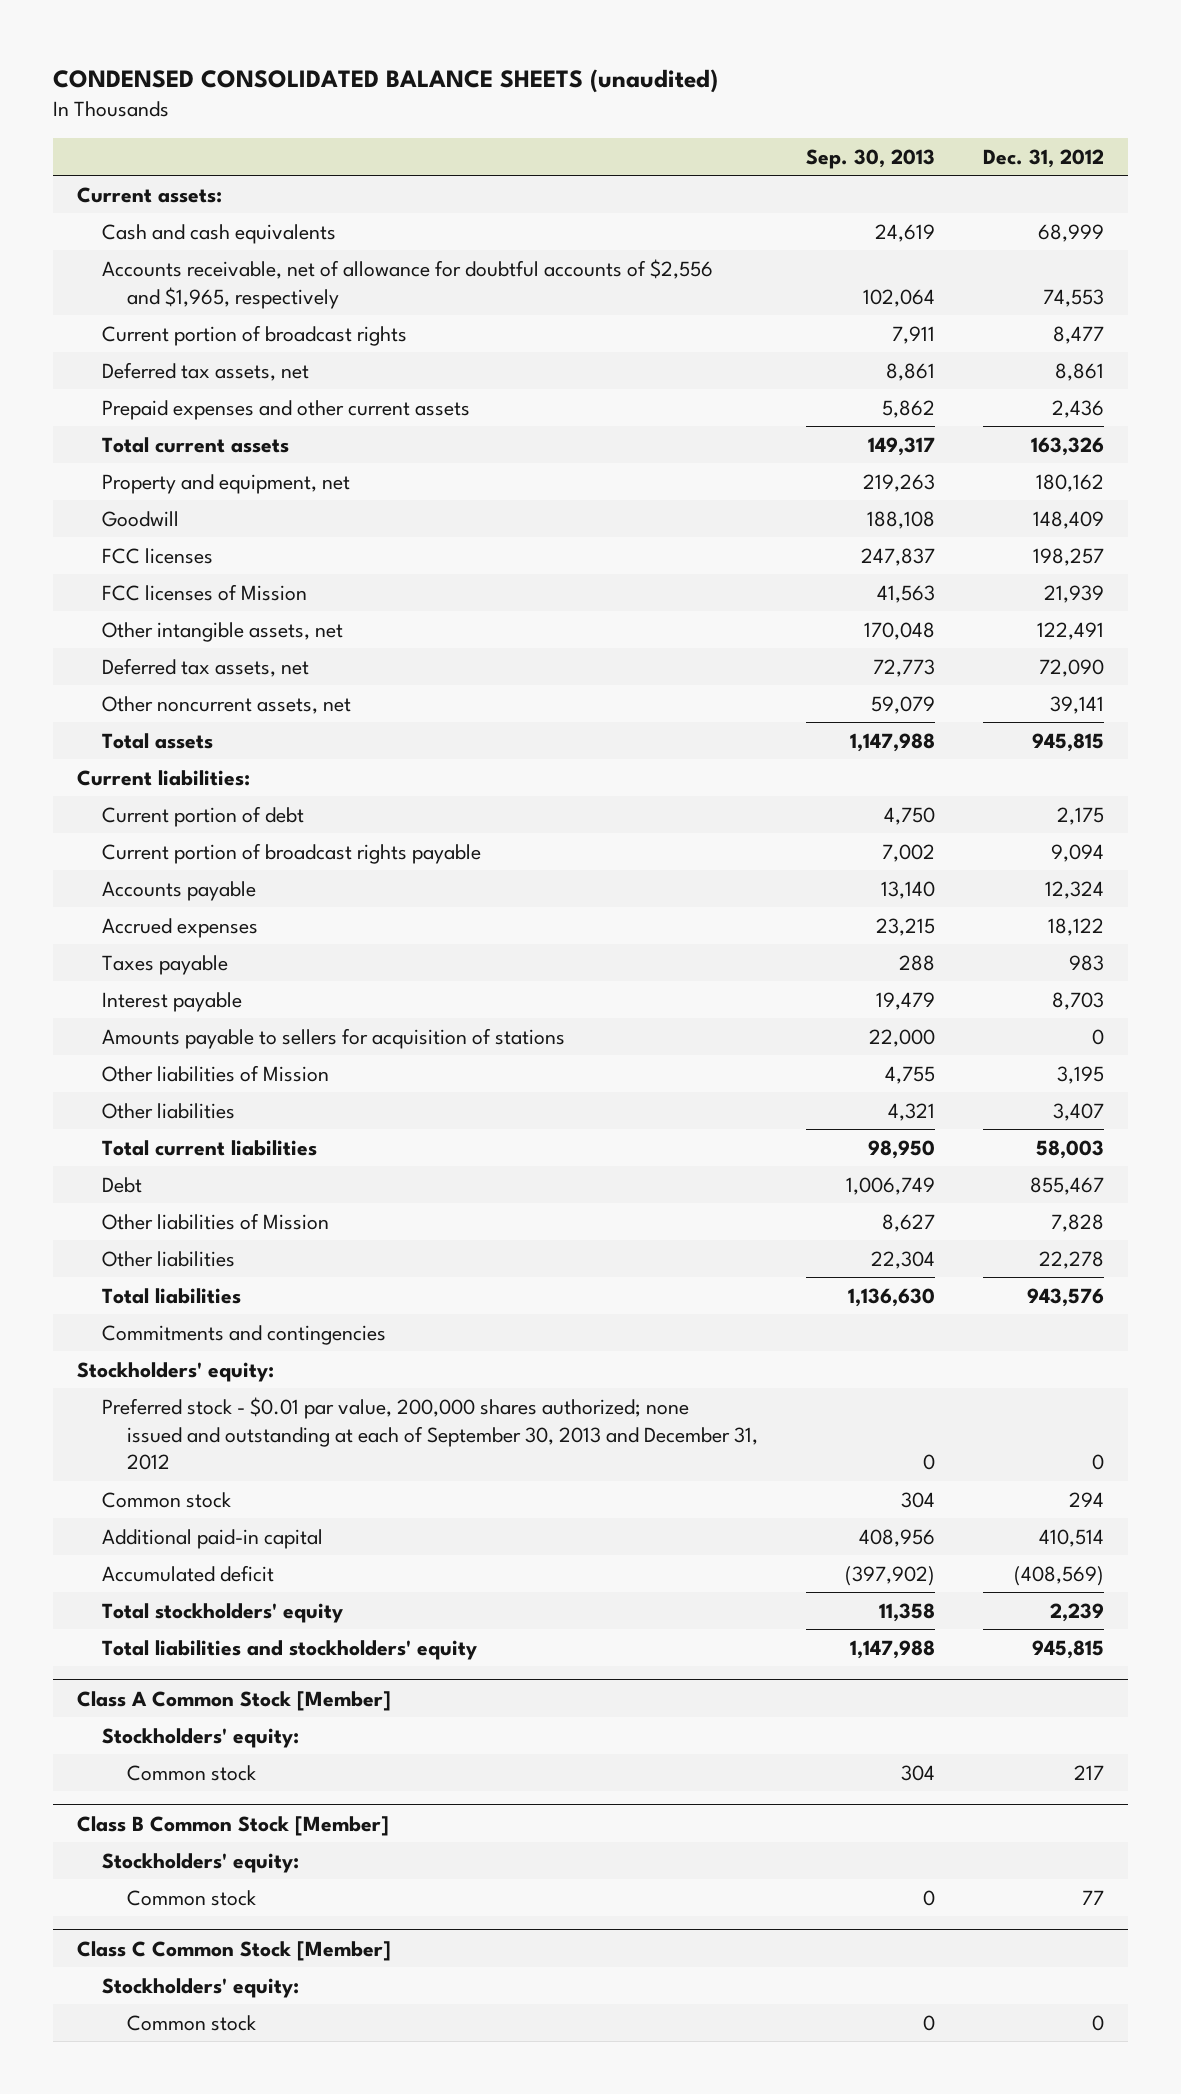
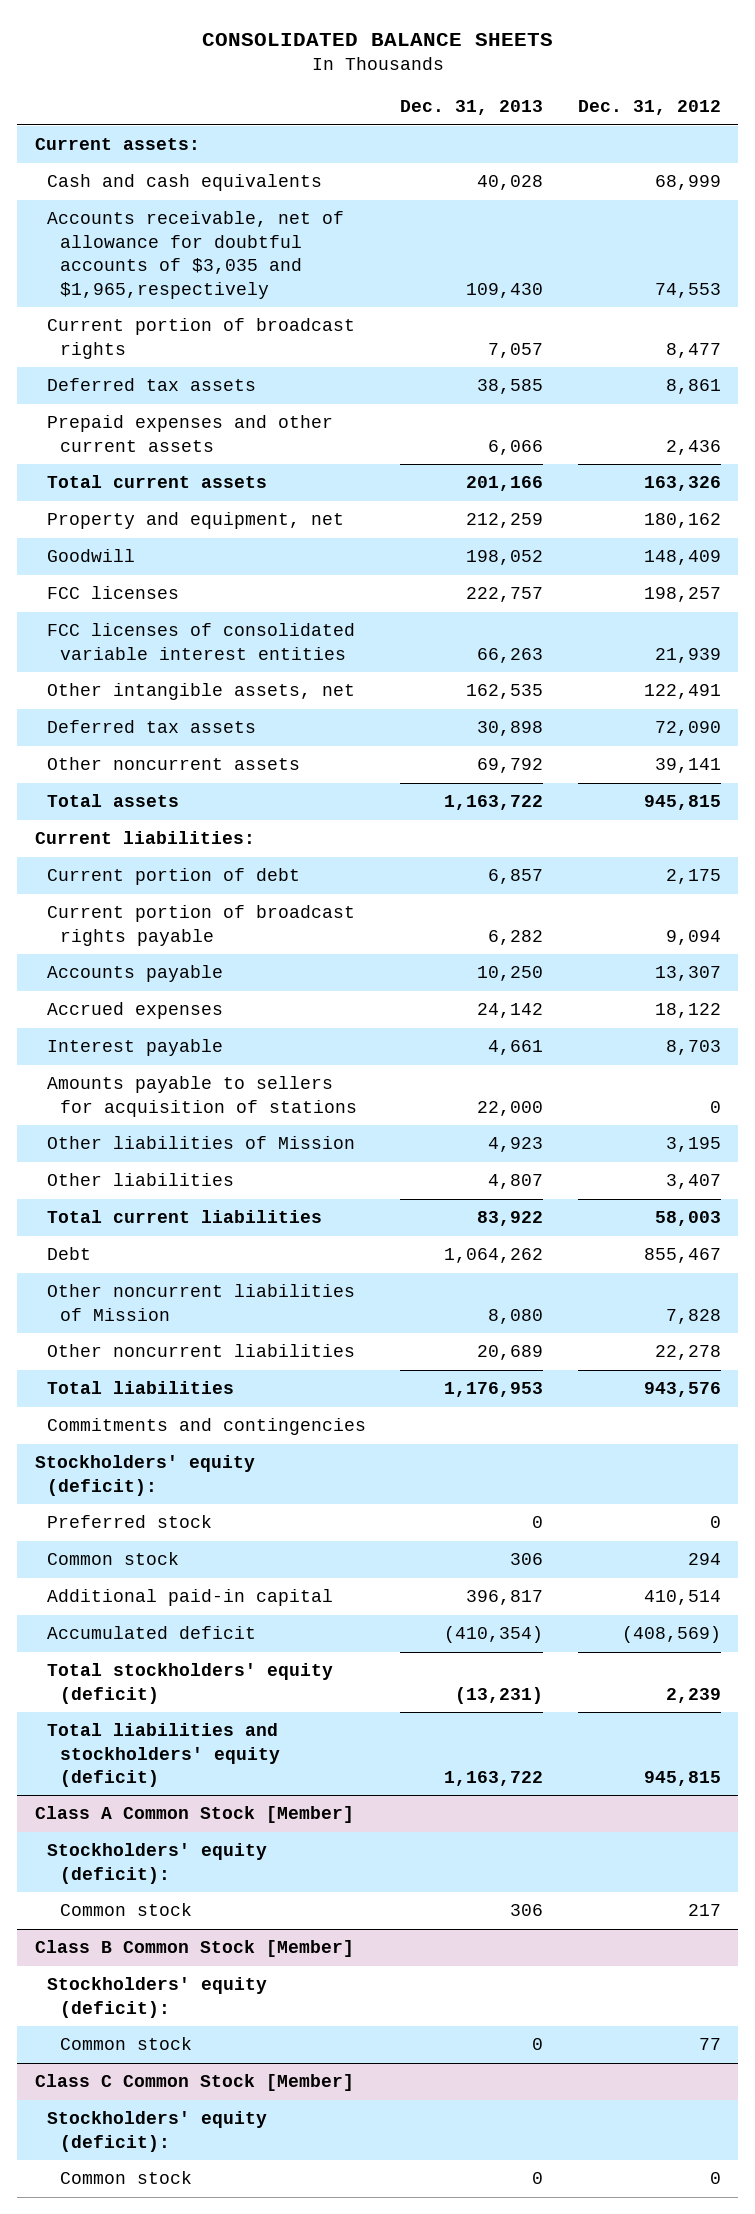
[53,68,719,93] CONDENSED CONSOLIDATED BALANCE SHEETS (unaudited) -> [201,32,553,46] CONSOLIDATED BALANCE SHEETS
[805,148,935,169] Sep. 30, 2013 -> none
none -> [400,100,544,116] Dec. 31, 2013
[102,258,714,309] Accounts receivable, net of allowance for doubtful accounts of $2,556 and $1,965, respectively -> [47,211,345,299] Accounts receivable, net of allowance for doubtful accounts of $3,035 and $1,965,respectively
[102,361,310,381] Deferred tax assets, net -> [47,378,257,392] Deferred tax assets
[102,583,308,601] FCC licenses of Mission -> [47,623,356,660] FCC licenses of consolidated variable interest entities
[102,657,310,677] Deferred tax assets, net -> [47,720,257,734] Deferred tax assets
[102,695,352,714] Other noncurrent assets, net -> [47,757,301,771] Other noncurrent assets
[1044,880,1104,899] 12,324 -> [654,966,721,982] 13,307
[102,954,229,975] Taxes payable -> none
[102,1212,330,1230] Other liabilities of Mission -> [47,1284,356,1321] Other noncurrent liabilities of Mission
[102,1250,236,1267] Other liabilities -> [47,1344,356,1358] Other noncurrent liabilities
[77,1361,275,1382] Stockholders' equity: -> [34,1455,255,1496] Stockholders' equity (deficit):
[102,1396,758,1471] Preferred stock - $0.01 par value, 200,000 shares authorized; none issued and outstanding at each of September 30, 2013 and December 31, 2012 -> [47,1515,213,1529] Preferred stock
[102,1602,344,1623] Total stockholders' equity -> [47,1663,334,1704] Total stockholders' equity (deficit)
[102,1639,478,1660] Total liabilities and stockholders' equity -> [47,1723,281,1788] Total liabilities and stockholders' equity (deficit)
[102,1727,300,1748] Stockholders' equity: -> [47,1843,268,1884] Stockholders' equity (deficit):
[102,1852,300,1873] Stockholders' equity: -> [47,1977,268,2018] Stockholders' equity (deficit):
[102,1977,300,1998] Stockholders' equity: -> [47,2111,268,2152] Stockholders' equity (deficit):

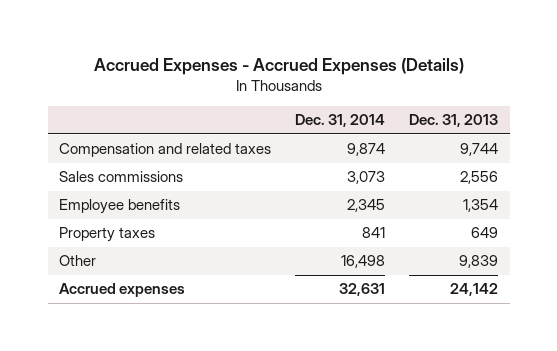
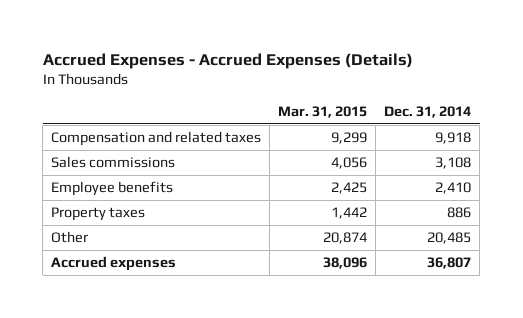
[408,114,498,128] Dec. 31, 2013 -> none
none -> [278,105,368,118] Mar. 31, 2015
[347,143,386,157] 9,874 -> [435,132,472,145] 9,918
[347,171,386,185] 3,073 -> [435,157,472,170] 3,108
[347,199,386,213] 2,345 -> [435,182,472,195] 2,410
[362,227,386,239] 841 -> [447,207,472,219] 886
[341,255,386,269] 16,498 -> [427,232,472,245] 20,485
[339,283,386,297] 32,631 -> [427,257,472,270] 36,807

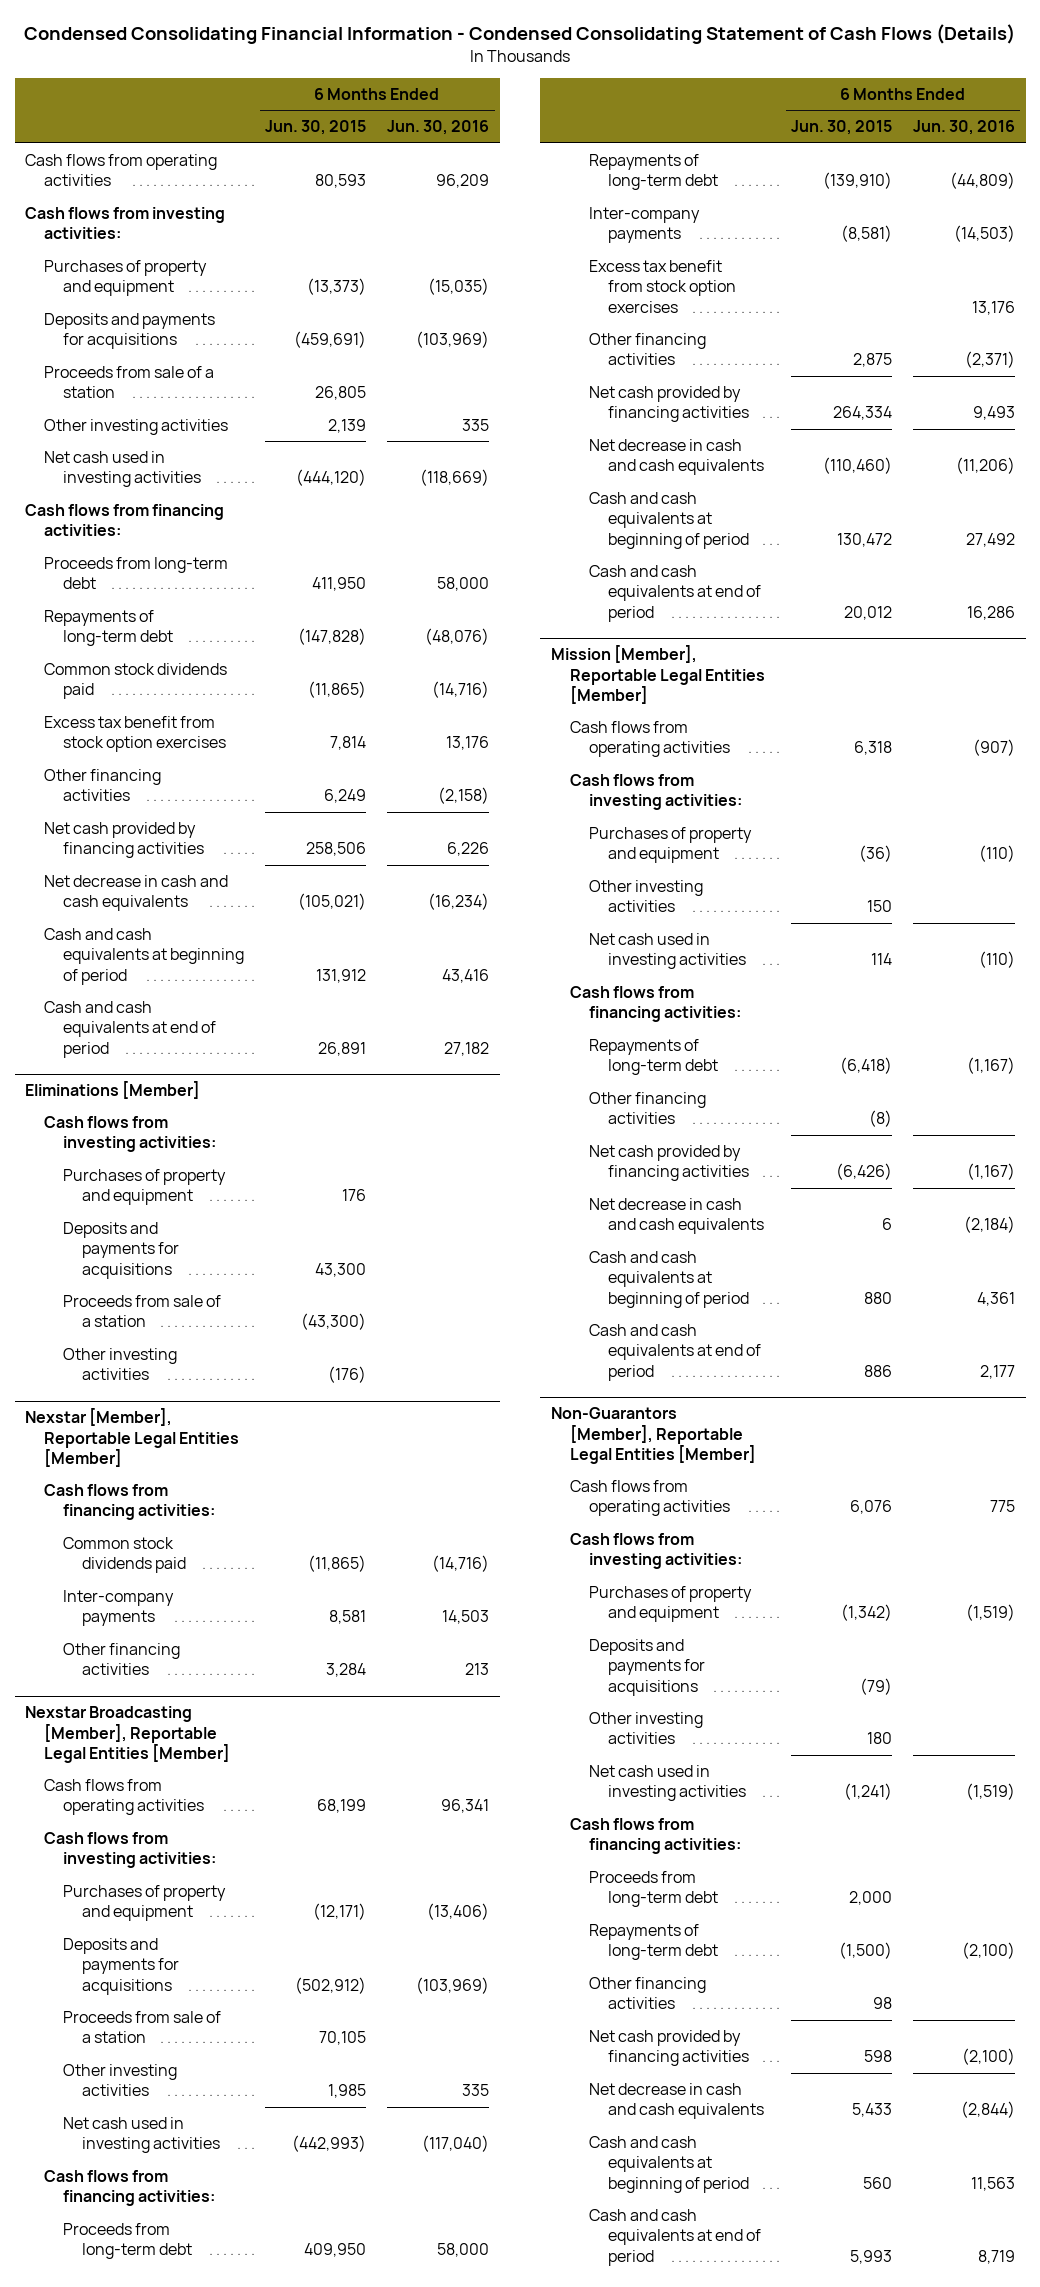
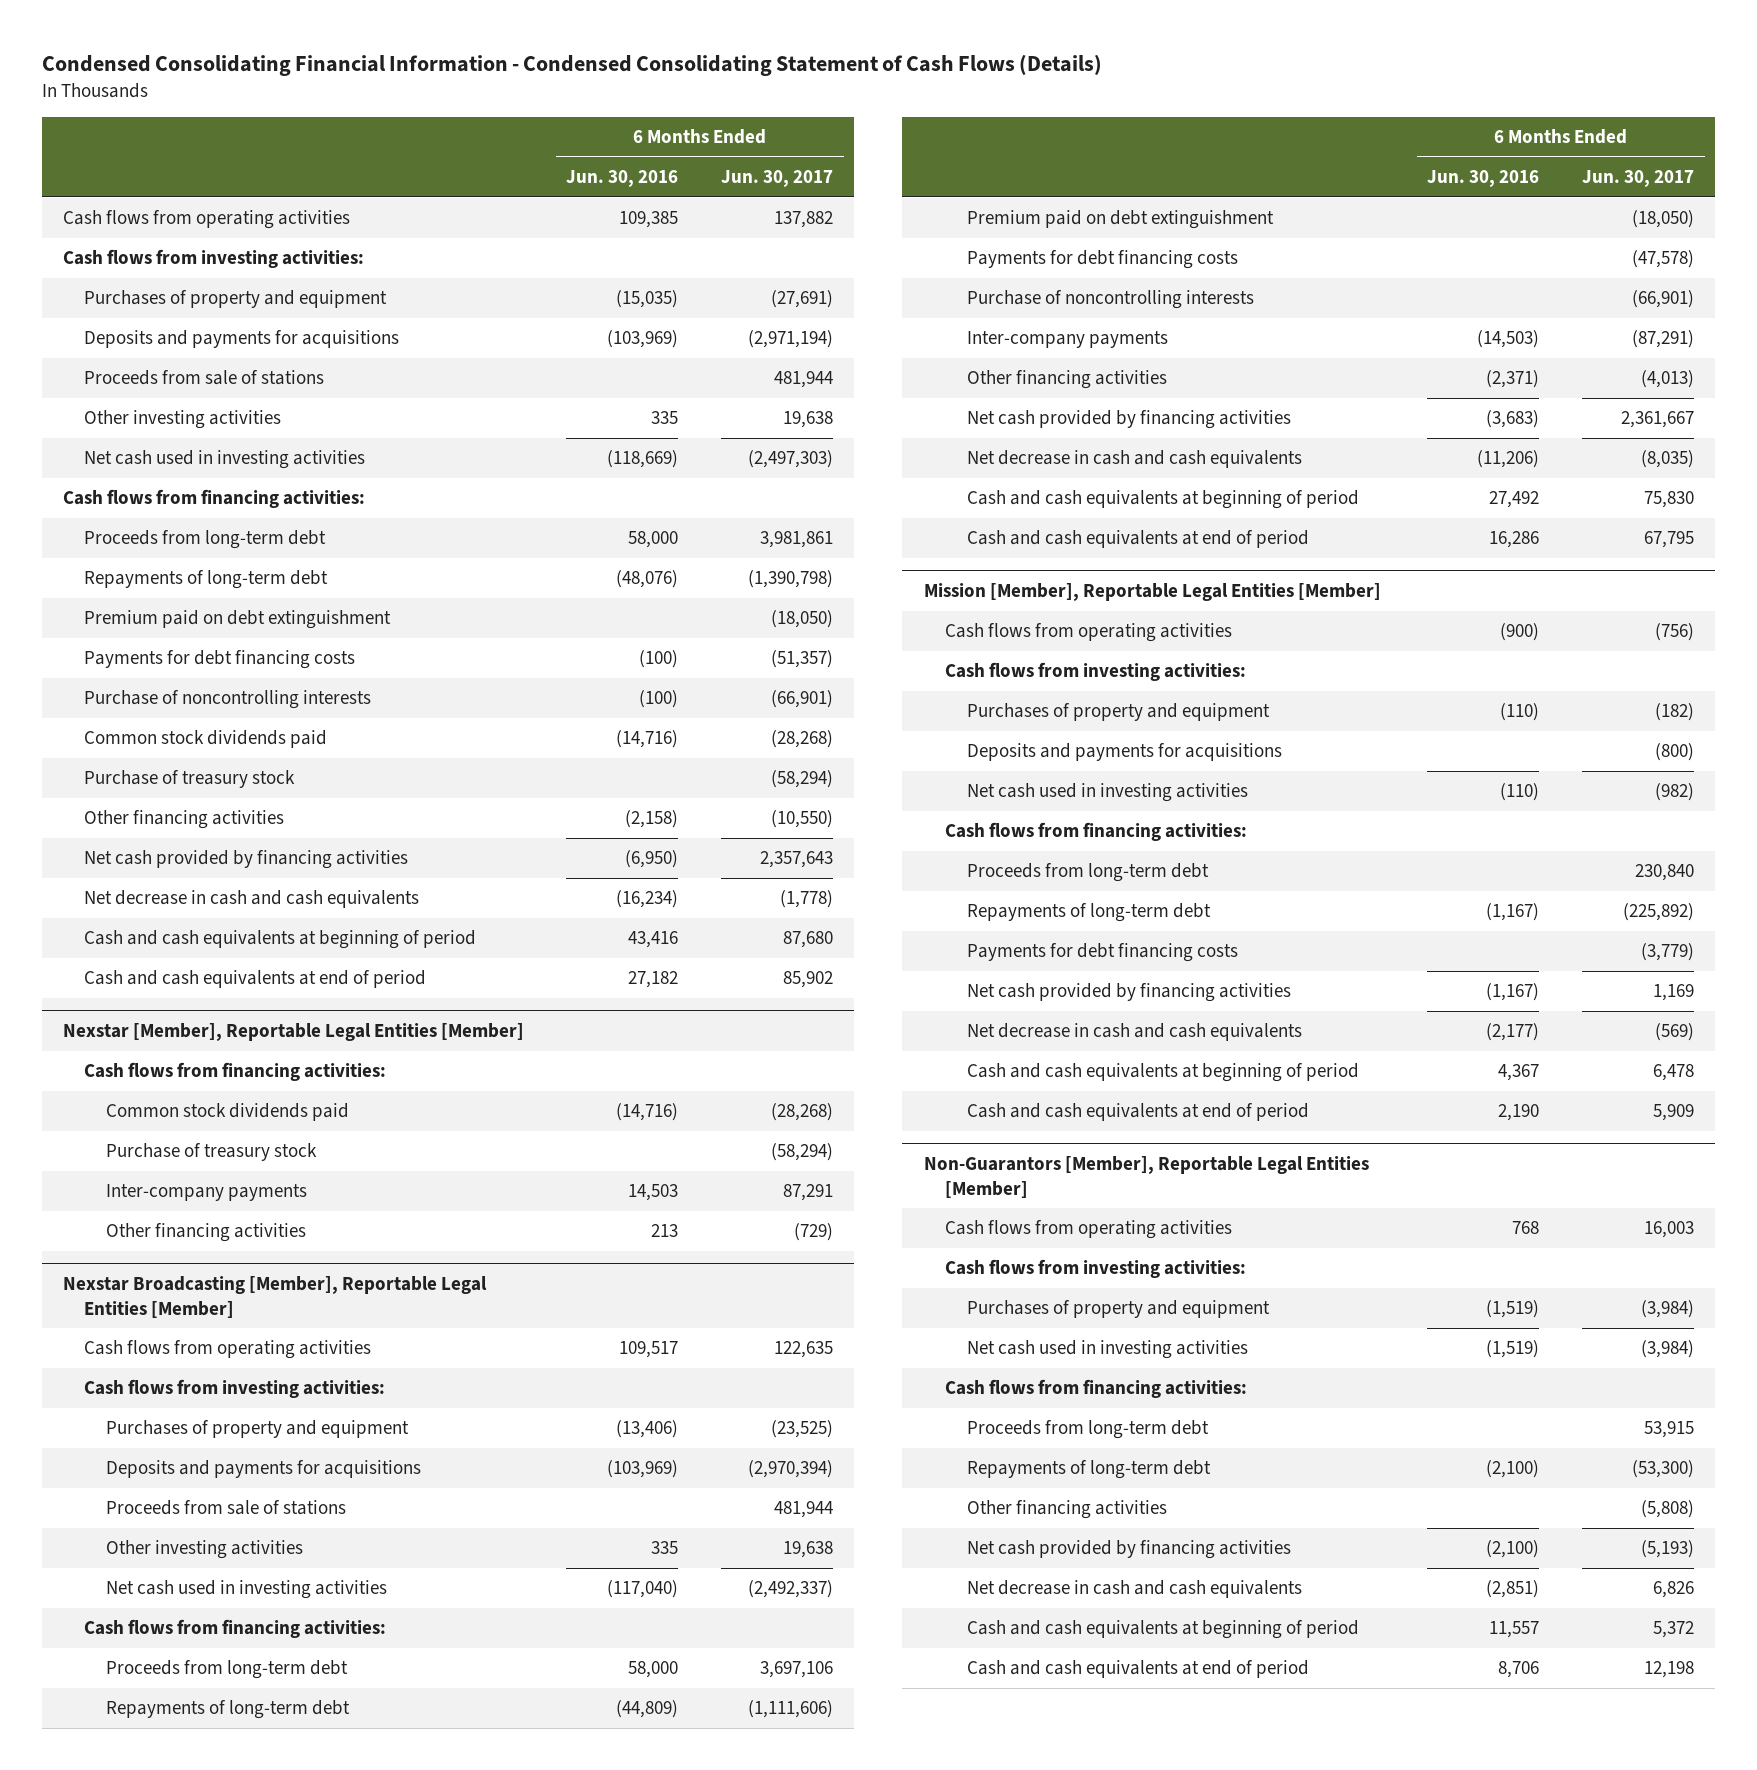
[265,120,367,136] Jun. 30, 2015 -> none
none -> [721,170,834,188] Jun. 30, 2017
[436,174,490,189] 96,209 -> [619,211,679,229] 109,385
[44,366,215,399] Proceeds from sale of a station -> [84,370,325,386] Proceeds from sale of stations
none -> [84,610,392,630] Premium paid on debt extinguishment
none -> [84,650,356,670] Payments for debt financing costs
none -> [84,690,372,710] Purchase of noncontrolling interests
[44,716,227,753] Excess tax benefit from stock option exercises -> none
none -> [84,770,296,789] Purchase of treasury stock
[447,842,490,857] 6,226 -> [625,850,679,869] (6,950)
[25,1081,201,1100] Eliminations [Member] -> none
[44,1116,217,1153] Cash flows from investing activities: -> none
[63,1169,227,1206] Purchases of property and equipment -> none
[63,1222,180,1279] Deposits and payments for acquisitions -> none
[63,1295,222,1328] Proceeds from sale of a station -> none
[63,1348,178,1381] Other investing activities -> none
none -> [105,1143,317,1162] Purchase of treasury stock
[441,1799,490,1814] 96,341 -> [619,1341,679,1359] 109,517
[63,2011,222,2044] Proceeds from sale of a station -> [105,1500,346,1516] Proceeds from sale of stations
none -> [966,210,1274,230] Premium paid on debt extinguishment
none -> [966,250,1238,270] Payments for debt financing costs
none -> [966,290,1254,310] Purchase of noncontrolling interests
[588,260,736,313] Excess tax benefit from stock option exercises -> none
[973,406,1016,421] 9,493 -> [1486,410,1540,429] (3,683)
[973,739,1016,757] (907) -> [1500,623,1540,642] (900)
[588,880,703,913] Other investing activities -> none
none -> [966,743,1282,762] Deposits and payments for acquisitions
none -> [966,863,1209,883] Proceeds from long-term debt
[588,1092,706,1125] Other financing activities -> none
none -> [966,943,1238,963] Payments for debt financing costs
[964,1216,1016,1234] (2,184) -> [1486,1023,1540,1042] (2,177)
[977,1291,1016,1306] 4,361 -> [1498,1064,1540,1082] 4,367
[980,1364,1016,1379] 2,177 -> [1498,1104,1540,1122] 2,190
[990,1500,1016,1513] 775 -> [1512,1221,1540,1235] 768
[588,1639,705,1696] Deposits and payments for acquisitions -> none
[588,1712,703,1745] Other investing activities -> none
[961,2101,1016,2119] (2,844) -> [1486,1580,1540,1599] (2,851)
[971,2176,1016,2191] 11,563 -> [1489,1621,1540,1639] 11,557
[978,2249,1016,2264] 8,719 -> [1498,1661,1540,1679] 8,706

